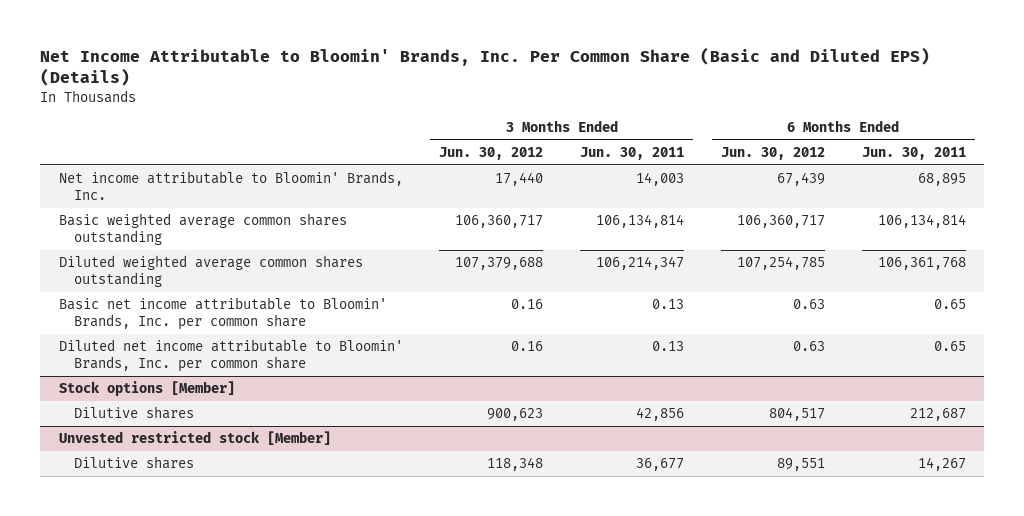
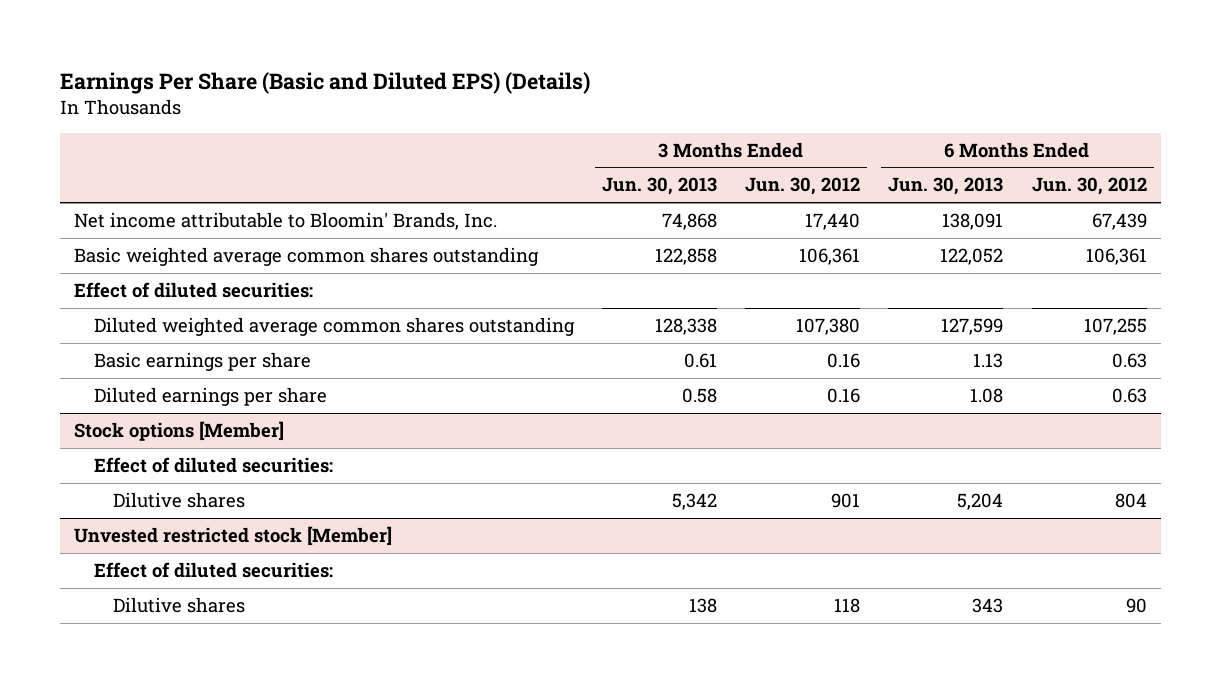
[40,46,931,86] Net Income Attributable to Bloomin' Brands, Inc. Per Common Share (Basic and Diluted EPS) (Details) -> [59,71,590,94] Earnings Per Share (Basic and Diluted EPS) (Details)
[580,147,685,161] Jun. 30, 2011 -> none
[861,147,966,161] Jun. 30, 2011 -> none
none -> [601,177,717,196] Jun. 30, 2013
none -> [888,177,1004,196] Jun. 30, 2013
[455,215,544,229] 106,360,717 -> [799,248,861,266] 106,361
[736,215,825,229] 106,360,717 -> [1085,248,1147,266] 106,361
none -> [74,282,314,299] Effect of diluted securities:
[455,257,544,271] 107,379,688 -> [796,318,861,336] 107,380
[736,256,825,271] 107,254,785 -> [1083,318,1147,336] 107,255
[58,297,387,331] Basic net income attributable to Bloomin' Brands, Inc. per common share -> [93,352,311,372] Basic earnings per share
[58,339,403,373] Diluted net income attributable to Bloomin' Brands, Inc. per common share -> [93,387,327,407] Diluted earnings per share
none -> [93,457,333,474] Effect of diluted securities:
[487,408,544,422] 900,623 -> [831,493,861,509] 901
[768,407,825,422] 804,517 -> [1114,493,1147,509] 804
none -> [93,562,333,579] Effect of diluted securities:
[487,457,544,472] 118,348 -> [834,598,861,614] 118
[776,458,825,472] 89,551 -> [1125,598,1147,614] 90

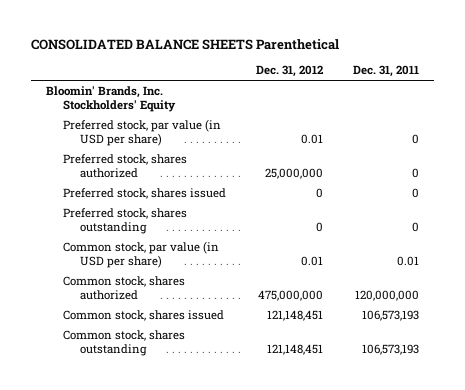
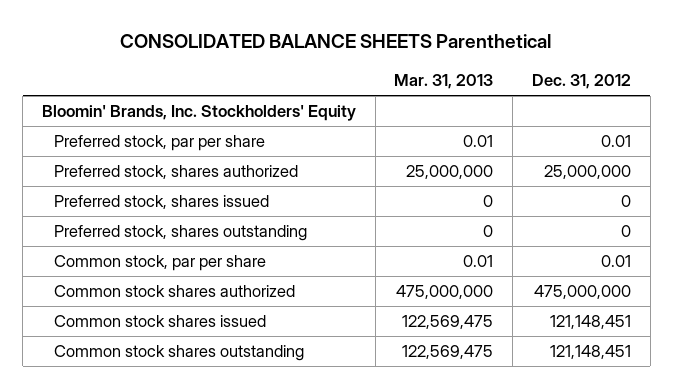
[353,65,420,78] Dec. 31, 2011 -> none
none -> [394,74,494,90] Mar. 31, 2013
[63,119,222,147] Preferred stock, par value (in USD per share) -> [53,135,265,152] Preferred stock, par per share
[63,241,220,269] Common stock, par value (in USD per share) -> [53,255,266,272] Common stock, par per share
[63,276,186,301] Common stock, shares authorized -> [53,285,295,298] Common stock shares authorized
[63,310,225,322] Common stock, shares issued -> [53,315,266,328] Common stock shares issued
[63,330,186,357] Common stock, shares outstanding -> [53,345,304,362] Common stock shares outstanding

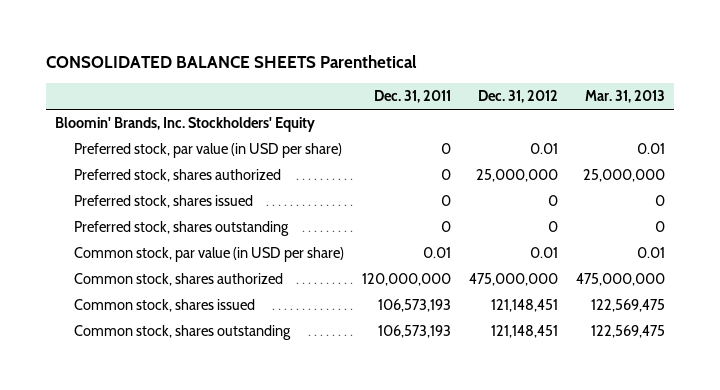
none -> [373,90,451,104] Dec. 31, 2011
[53,135,265,152] Preferred stock, par per share -> [73,143,342,159] Preferred stock, par value (in USD per share)
[53,255,266,272] Common stock, par per share -> [73,247,344,263] Common stock, par value (in USD per share)
[53,285,295,298] Common stock shares authorized -> [73,273,283,287] Common stock, shares authorized
[53,315,266,328] Common stock shares issued -> [73,299,255,313] Common stock, shares issued
[53,345,304,362] Common stock shares outstanding -> [73,325,291,341] Common stock, shares outstanding

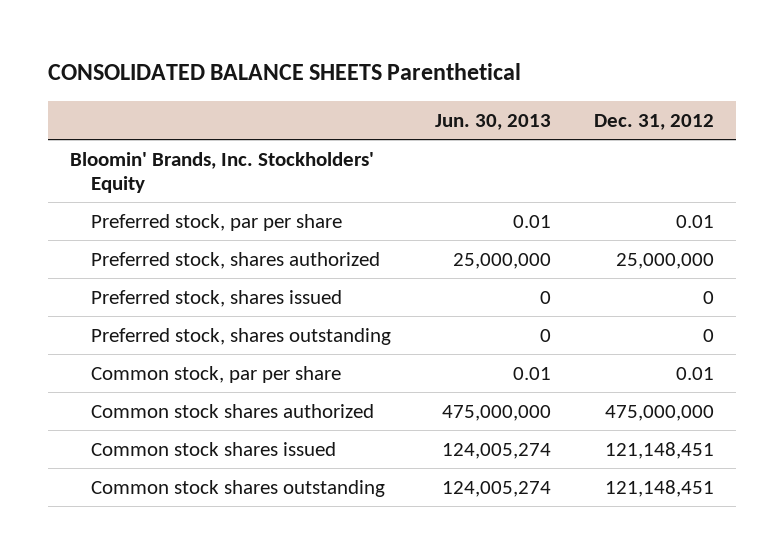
[373,90,451,104] Dec. 31, 2011 -> none
[585,90,666,104] Mar. 31, 2013 -> none
none -> [434,113,551,130] Jun. 30, 2013
[73,143,342,159] Preferred stock, par value (in USD per share) -> [91,213,343,231] Preferred stock, par per share
[73,247,344,263] Common stock, par value (in USD per share) -> [91,365,342,383] Common stock, par per share
[73,273,283,287] Common stock, shares authorized -> [91,403,375,418] Common stock shares authorized
[73,299,255,313] Common stock, shares issued -> [91,441,337,456] Common stock shares issued
[73,325,291,341] Common stock, shares outstanding -> [91,479,386,497] Common stock shares outstanding

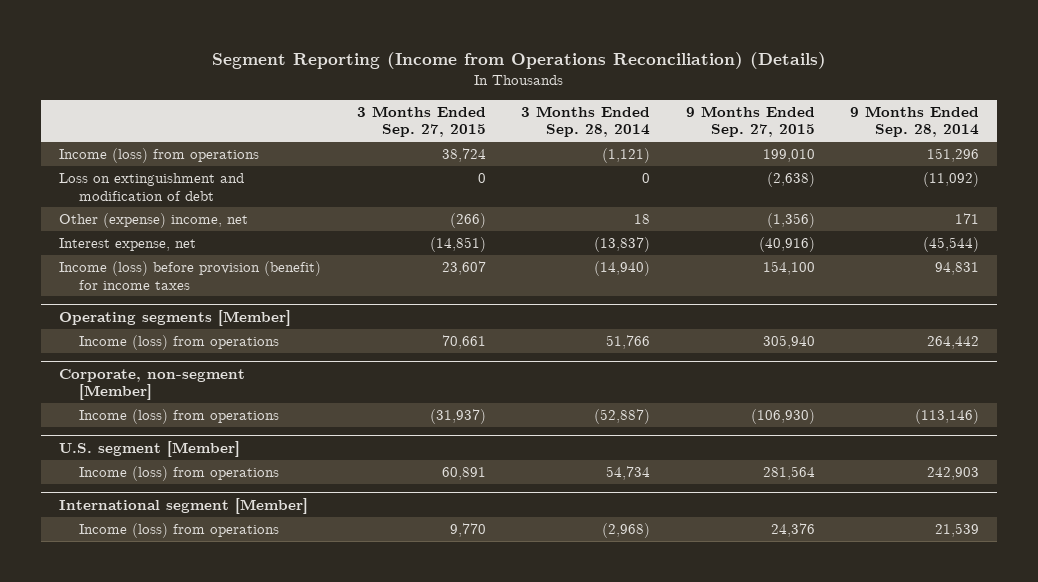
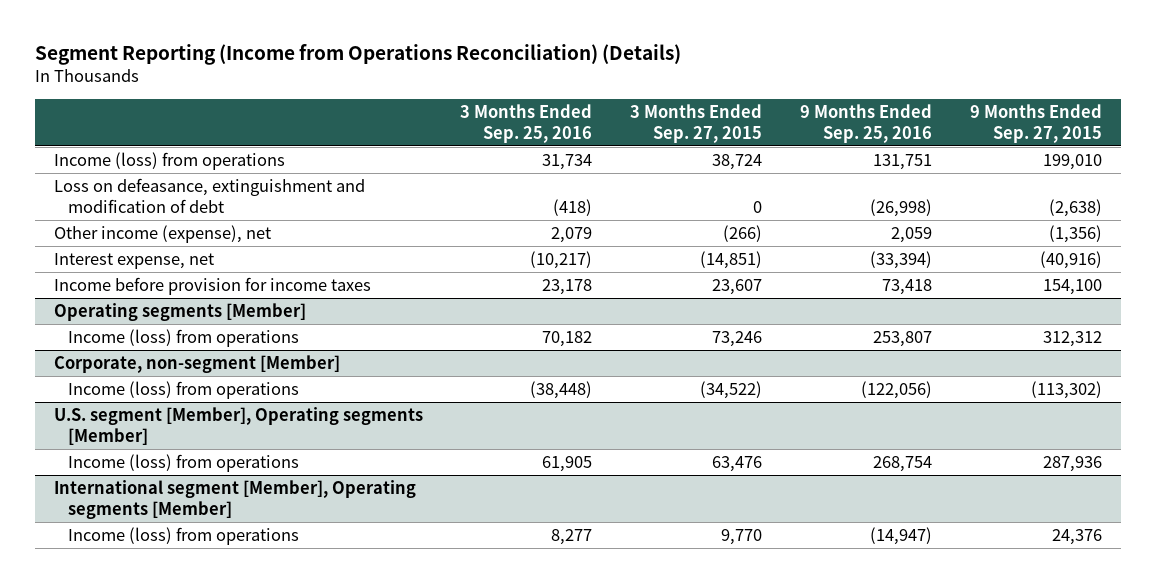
[521,105,651,138] 3 Months Ended Sep. 28, 2014 -> none
[850,105,980,138] 9 Months Ended Sep. 28, 2014 -> none
none -> [460,103,593,143] 3 Months Ended Sep. 25, 2016
none -> [800,103,933,143] 9 Months Ended Sep. 25, 2016
[59,173,245,201] Loss on extinguishment and modification of debt -> [53,177,365,213] Loss on defeasance, extinguishment and modification of debt
[59,213,249,229] Other (expense) income, net -> [53,224,271,243] Other income (expense), net
[59,261,322,290] Income (loss) before provision (benefit) for income taxes -> [53,276,371,295] Income before provision for income taxes
[441,335,486,350] 70,661 -> [712,330,763,347] 73,246
[762,335,815,350] 305,940 -> [1043,330,1103,347] 312,312
[429,409,486,425] (31,937) -> [700,380,763,399] (34,522)
[750,409,815,425] (106,930) -> [1031,380,1103,399] (113,302)
[59,440,241,457] U.S. segment [Member] -> [53,406,423,445] U.S. segment [Member], Operating segments [Member]
[441,467,486,481] 60,891 -> [712,455,763,472] 63,476
[762,466,815,481] 281,564 -> [1043,455,1103,472] 287,936
[59,497,309,514] International segment [Member] -> [53,479,416,519] International segment [Member], Operating segments [Member]

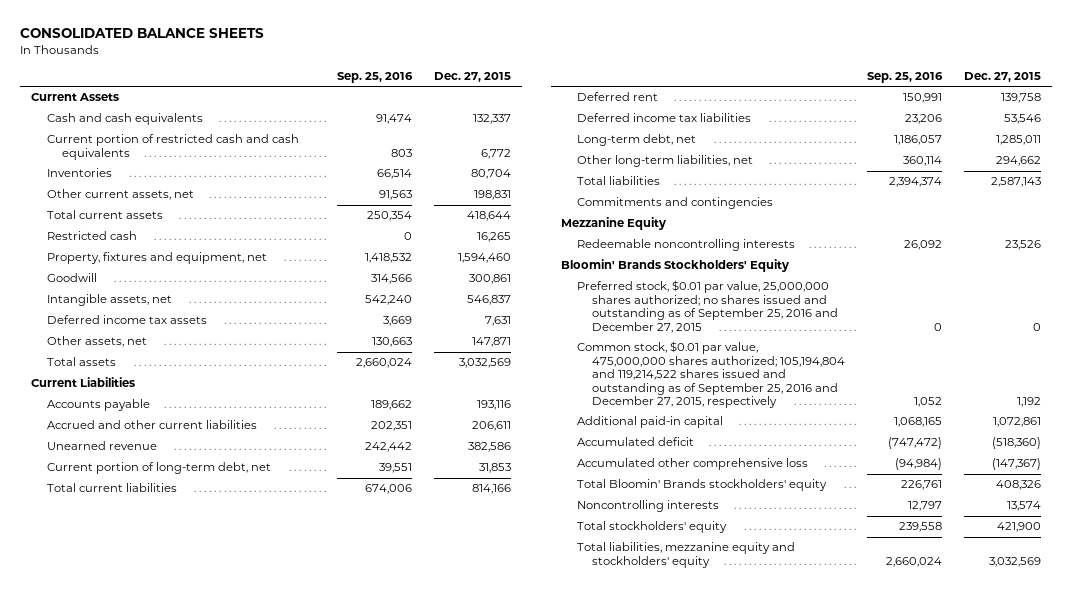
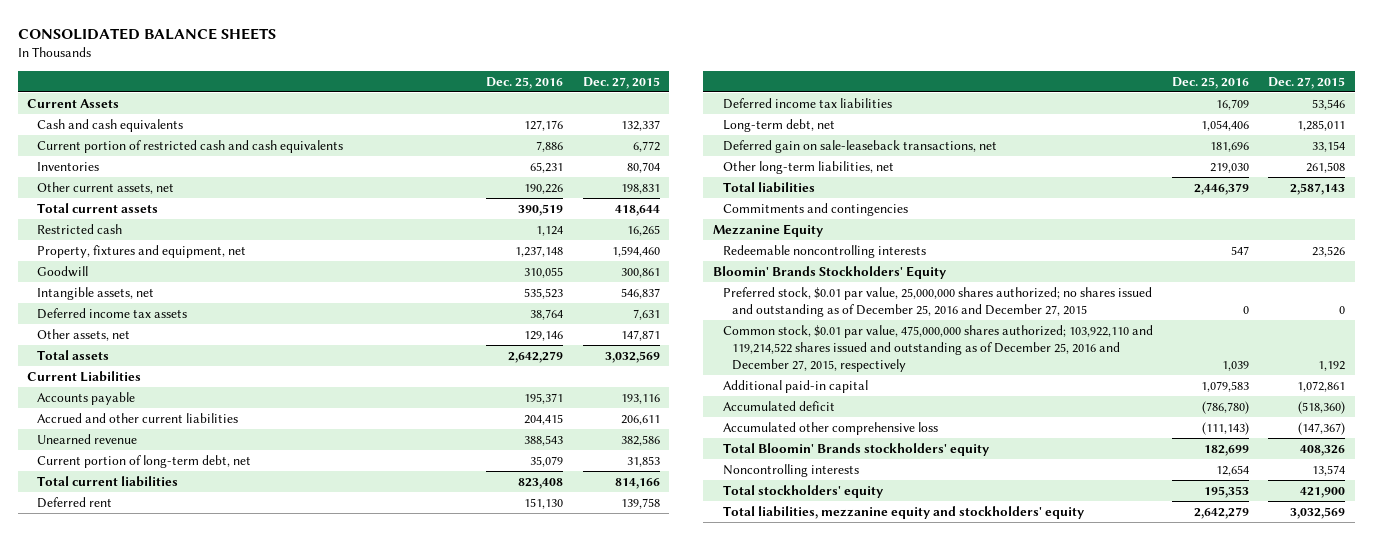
[336,72,413,84] Sep. 25, 2016 -> none
none -> [486,76,564,89] Dec. 25, 2016
none -> [722,139,997,153] Deferred gain on sale-leaseback transactions, net
[995,156,1041,167] 294,662 -> [1306,161,1346,173] 261,508
[576,280,839,333] Preferred stock, $0.01 par value, 25,000,000 shares authorized; no shares issued and outstanding as of September 25, 2016 and December 27, 2015 -> [722,286,1152,317] Preferred stock, $0.01 par value, 25,000,000 shares authorized; no shares issued and outstanding as of December 25, 2016 and December 27, 2015
[576,341,846,409] Common stock, $0.01 par value, 475,000,000 shares authorized; 105,194,804 and 119,214,522 shares issued and outstanding as of September 25, 2016 and December 27, 2015, respectively -> [722,324,1153,372] Common stock, $0.01 par value, 475,000,000 shares authorized; 103,922,110 and 119,214,522 shares issued and outstanding as of December 25, 2016 and December 27, 2015, respectively

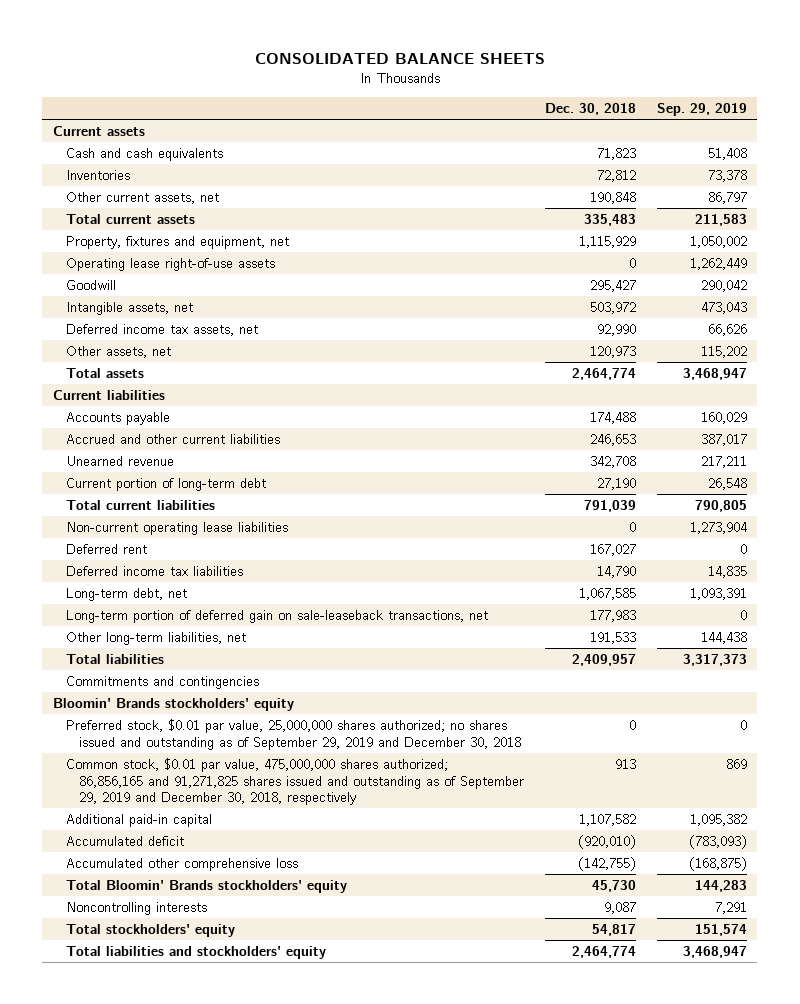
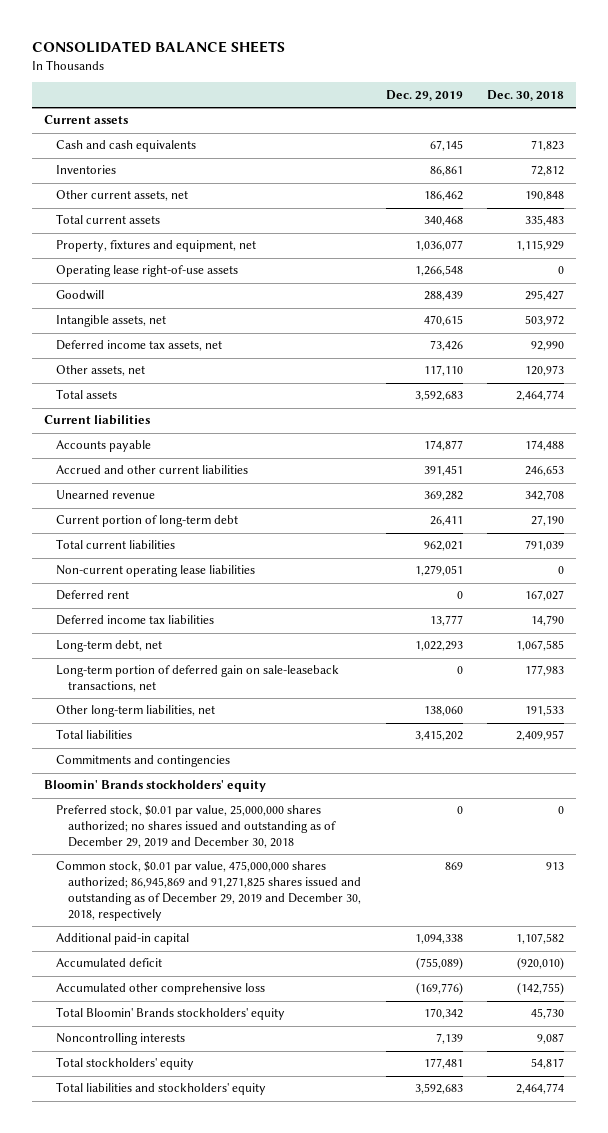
[656,103,747,117] Sep. 29, 2019 -> none
none -> [385,89,463,101] Dec. 29, 2019
[65,718,522,750] Preferred stock, $0.01 par value, 25,000,000 shares authorized; no shares issued and outstanding as of September 29, 2019 and December 30, 2018 -> [56,805,336,848] Preferred stock, $0.01 par value, 25,000,000 shares authorized; no shares issued and outstanding as of December 29, 2019 and December 30, 2018
[65,757,525,806] Common stock, $0.01 par value, 475,000,000 shares authorized; 86,856,165 and 91,271,825 shares issued and outstanding as of September 29, 2019 and December 30, 2018, respectively -> [56,861,361,921] Common stock, $0.01 par value, 475,000,000 shares authorized; 86,945,869 and 91,271,825 shares issued and outstanding as of December 29, 2019 and December 30, 2018, respectively

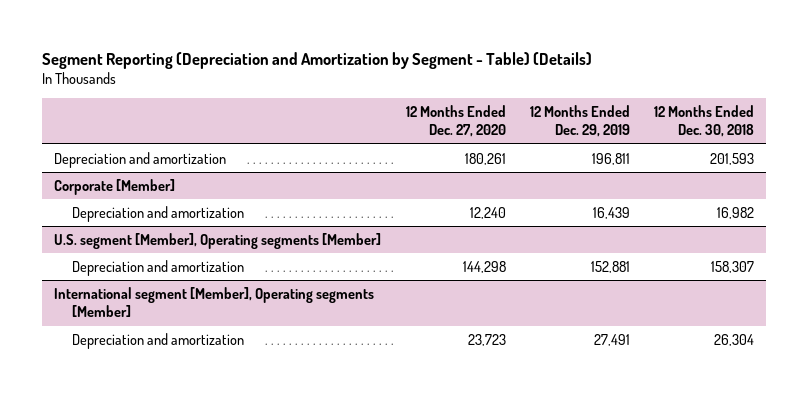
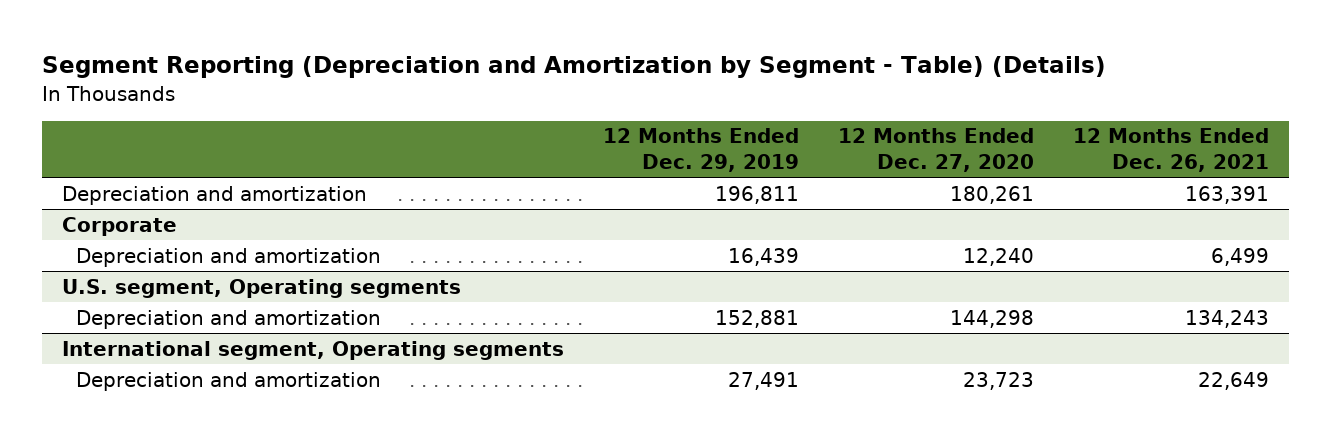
[654,105,755,138] 12 Months Ended Dec. 30, 2018 -> none
none -> [1073,128,1270,173] 12 Months Ended Dec. 26, 2021
[54,178,176,195] Corporate [Member] -> [61,216,177,236] Corporate
[54,232,382,249] U.S. segment [Member], Operating segments [Member] -> [61,278,461,298] U.S. segment, Operating segments
[54,286,375,318] International segment [Member], Operating segments [Member] -> [61,340,564,360] International segment, Operating segments

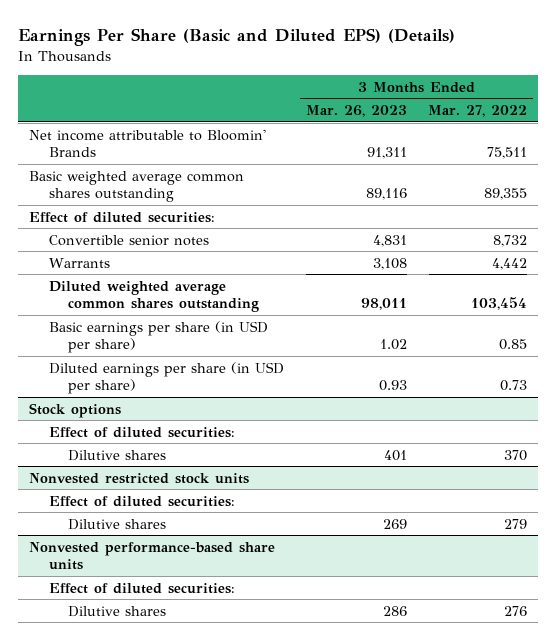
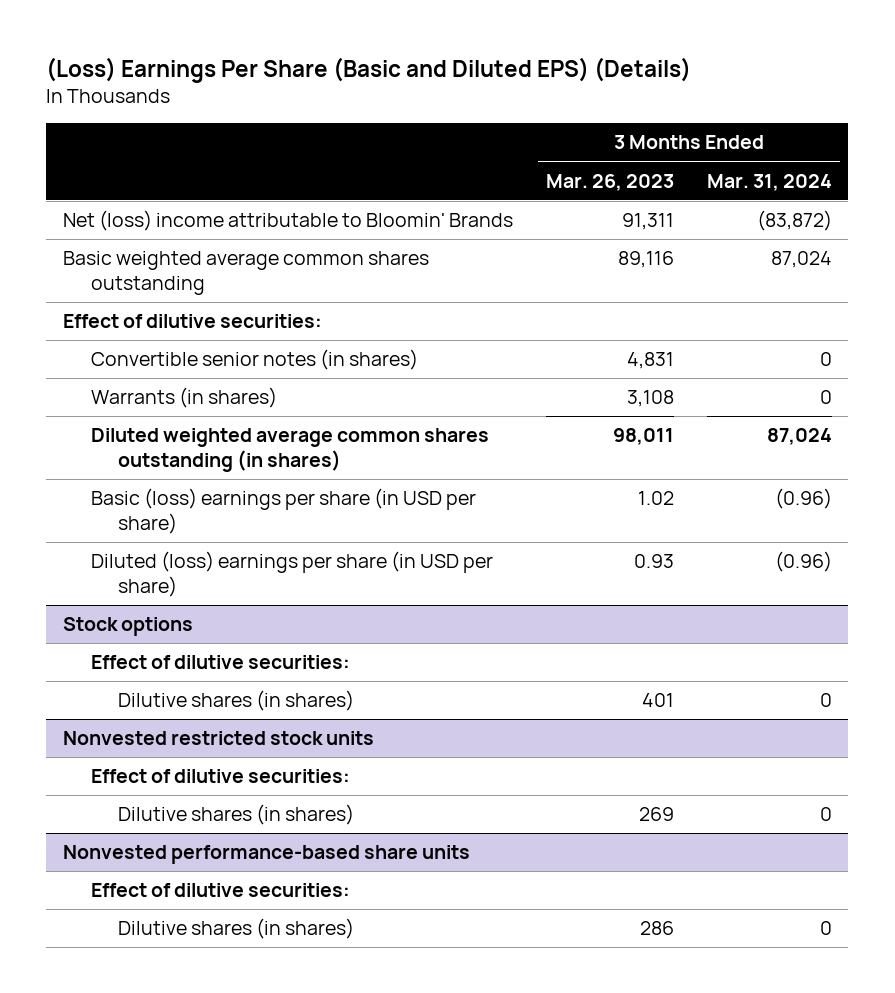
[18,27,456,46] Earnings Per Share (Basic and Diluted EPS) (Details) -> [46,56,692,83] (Loss) Earnings Per Share (Basic and Diluted EPS) (Details)
[428,105,528,118] Mar. 27, 2022 -> none
none -> [706,173,832,191] Mar. 31, 2024
[29,128,267,157] Net income attributable to Bloomin' Brands -> [62,210,513,232] Net (loss) income attributable to Bloomin' Brands
[29,211,216,223] Effect of diluted securities: -> [62,314,322,329] Effect of dilutive securities:
[48,234,209,246] Convertible senior notes -> [90,349,418,371] Convertible senior notes (in shares)
[48,257,110,268] Warrants -> [90,387,277,409] Warrants (in shares)
[48,280,260,312] Diluted weighted average common shares outstanding -> [90,428,489,472] Diluted weighted average common shares outstanding (in shares)
[48,320,268,353] Basic earnings per share (in USD per share) -> [90,488,476,534] Basic (loss) earnings per share (in USD per share)
[48,361,284,394] Diluted earnings per share (in USD per share) -> [90,551,493,597] Diluted (loss) earnings per share (in USD per share)
[48,426,235,438] Effect of diluted securities: -> [90,655,350,670] Effect of dilutive securities:
[68,449,167,461] Dilutive shares -> [118,690,355,712] Dilutive shares (in shares)
[48,495,235,507] Effect of diluted securities: -> [90,769,350,784] Effect of dilutive securities:
[68,518,167,530] Dilutive shares -> [118,804,355,826] Dilutive shares (in shares)
[48,582,235,594] Effect of diluted securities: -> [90,883,350,898] Effect of dilutive securities:
[68,605,167,617] Dilutive shares -> [118,918,355,940] Dilutive shares (in shares)

